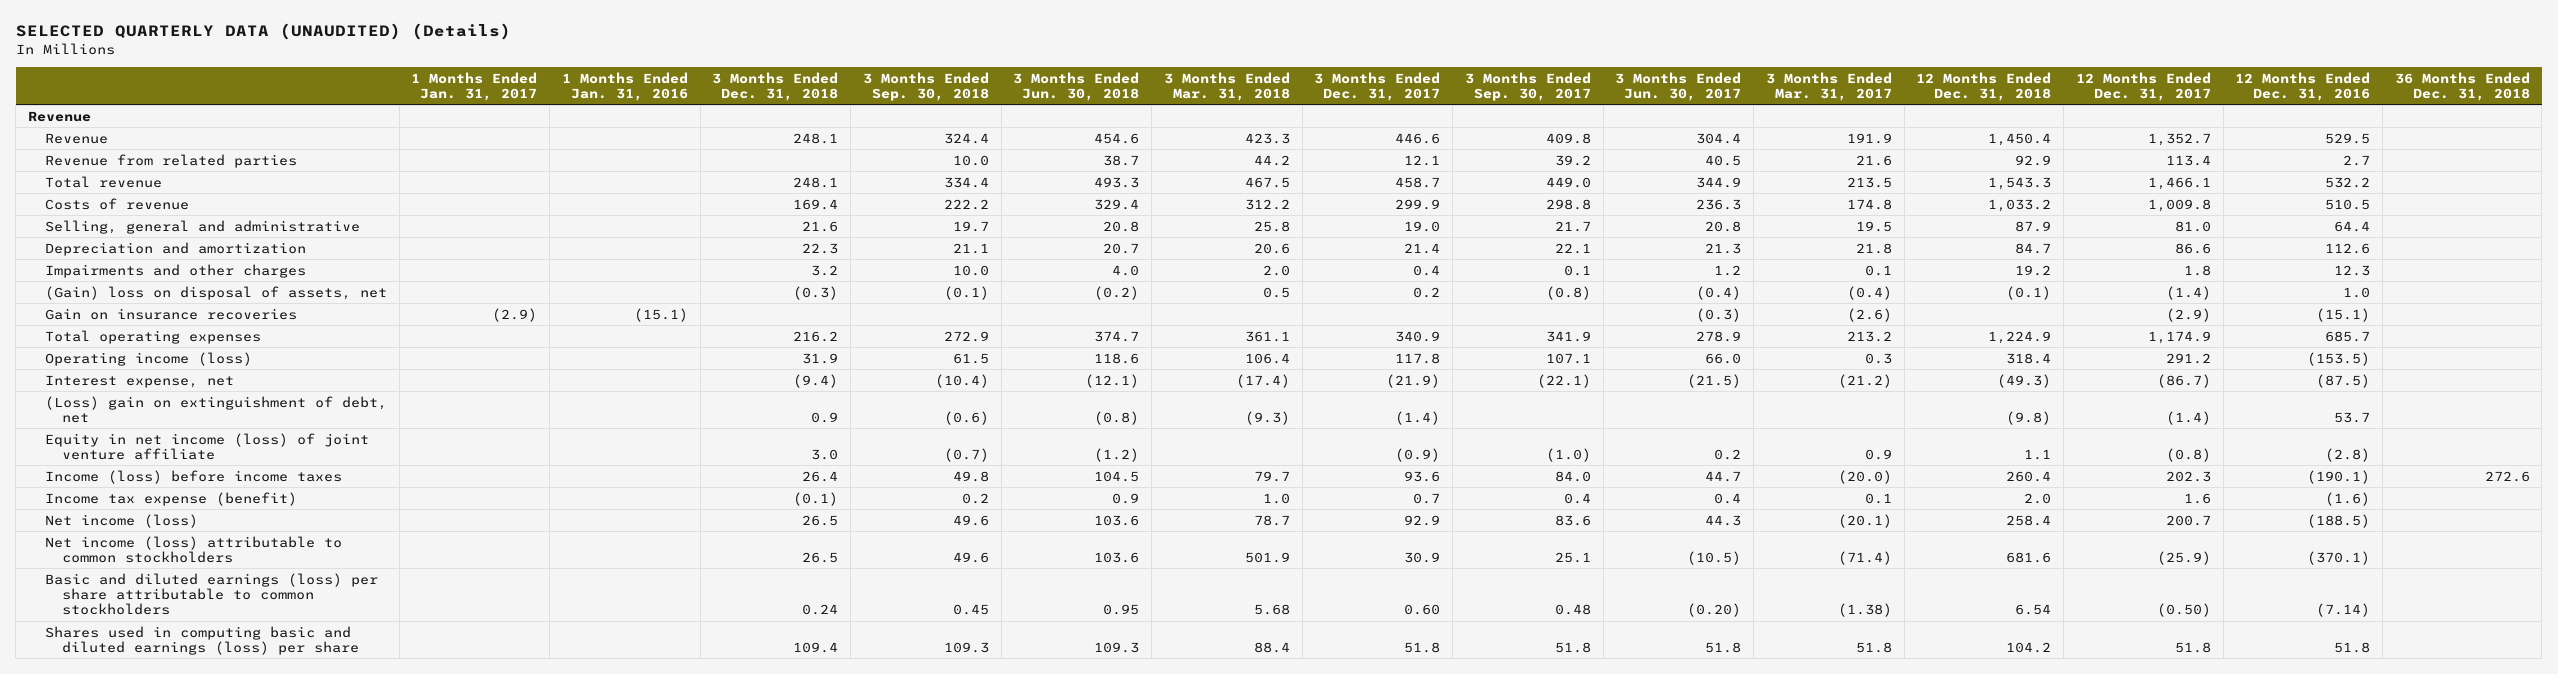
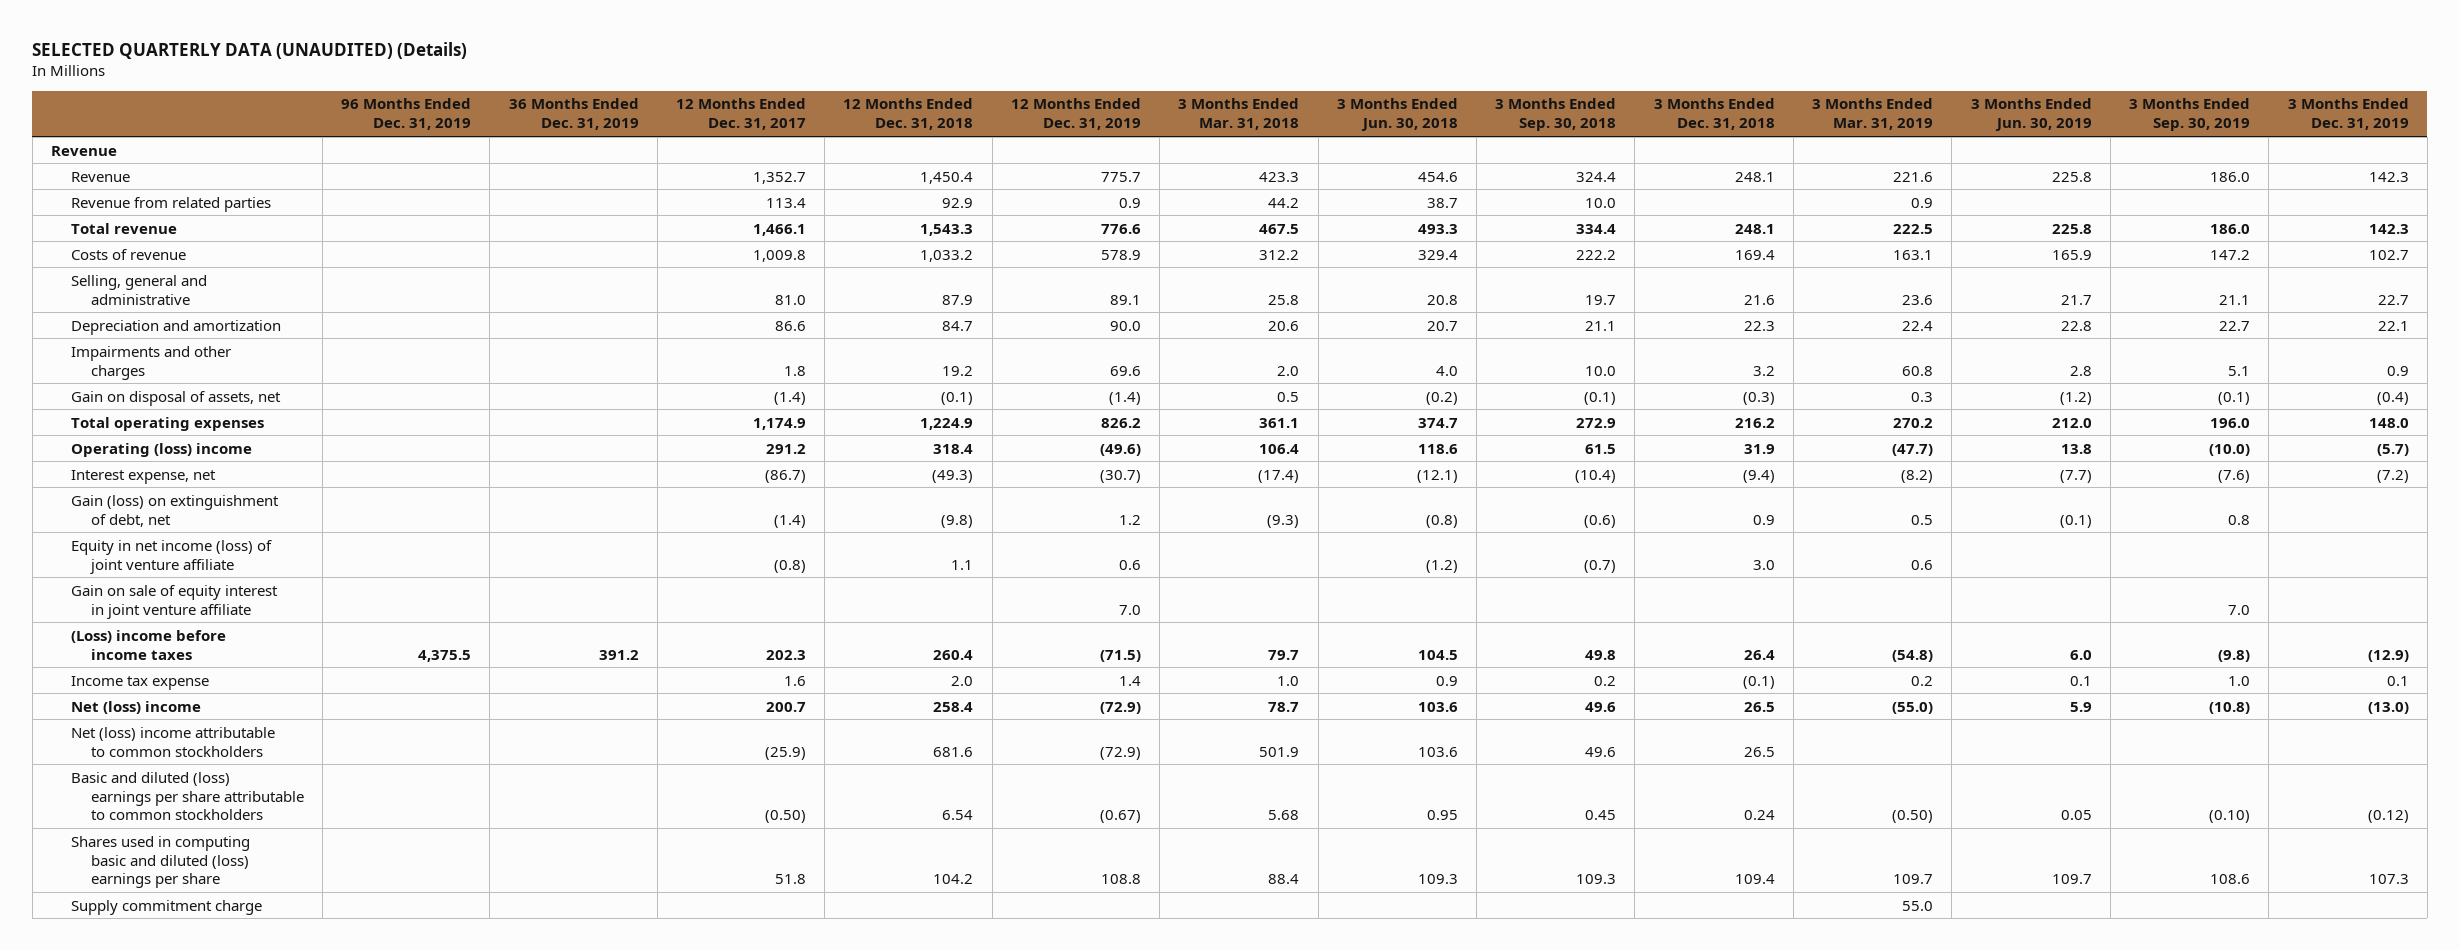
[411,71,538,101] 1 Months Ended Jan. 31, 2017 -> none
[561,71,688,101] 1 Months Ended Jan. 31, 2016 -> none
[1314,71,1441,101] 3 Months Ended Dec. 31, 2017 -> none
[1464,71,1591,101] 3 Months Ended Sep. 30, 2017 -> none
[1615,71,1742,101] 3 Months Ended Jun. 30, 2017 -> none
[1765,71,1892,101] 3 Months Ended Mar. 31, 2017 -> none
[2235,71,2371,101] 12 Months Ended Dec. 31, 2016 -> none
[2394,71,2530,101] 36 Months Ended Dec. 31, 2018 -> none
none -> [341,98,472,131] 96 Months Ended Dec. 31, 2019
none -> [508,98,639,131] 36 Months Ended Dec. 31, 2019
none -> [1010,98,1141,131] 12 Months Ended Dec. 31, 2019
none -> [1812,98,1934,131] 3 Months Ended Mar. 31, 2019
none -> [1970,98,2092,132] 3 Months Ended Jun. 30, 2019
none -> [2129,98,2251,132] 3 Months Ended Sep. 30, 2019
none -> [2287,98,2409,131] 3 Months Ended Dec. 31, 2019
[44,307,297,320] Gain on insurance recoveries -> none
[44,285,387,300] (Gain) loss on disposal of assets, net -> [70,390,281,406] Gain on disposal of assets, net
[44,351,252,366] Operating income (loss) -> [70,442,252,457] Operating (loss) income
[44,395,387,423] (Loss) gain on extinguishment of debt, net -> [70,494,279,527] Gain (loss) on extinguishment of debt, net
none -> [70,584,278,619] Gain on sale of equity interest in joint venture affiliate
[44,469,342,484] Income (loss) before income taxes -> [70,629,226,660] (Loss) income before income taxes
[44,491,297,506] Income tax expense (benefit) -> [70,675,209,690] Income tax expense
[44,513,198,528] Net income (loss) -> [70,700,201,714] Net (loss) income
[44,535,342,563] Net income (loss) attributable to common stockholders -> [70,726,275,757] Net (loss) income attributable to common stockholders
[44,572,378,616] Basic and diluted earnings (loss) per share attributable to common stockholders -> [70,771,304,821] Basic and diluted (loss) earnings per share attributable to common stockholders
[44,625,360,655] Shares used in computing basic and diluted earnings (loss) per share -> [70,835,250,889] Shares used in computing basic and diluted (loss) earnings per share
none -> [70,899,262,915] Supply commitment charge

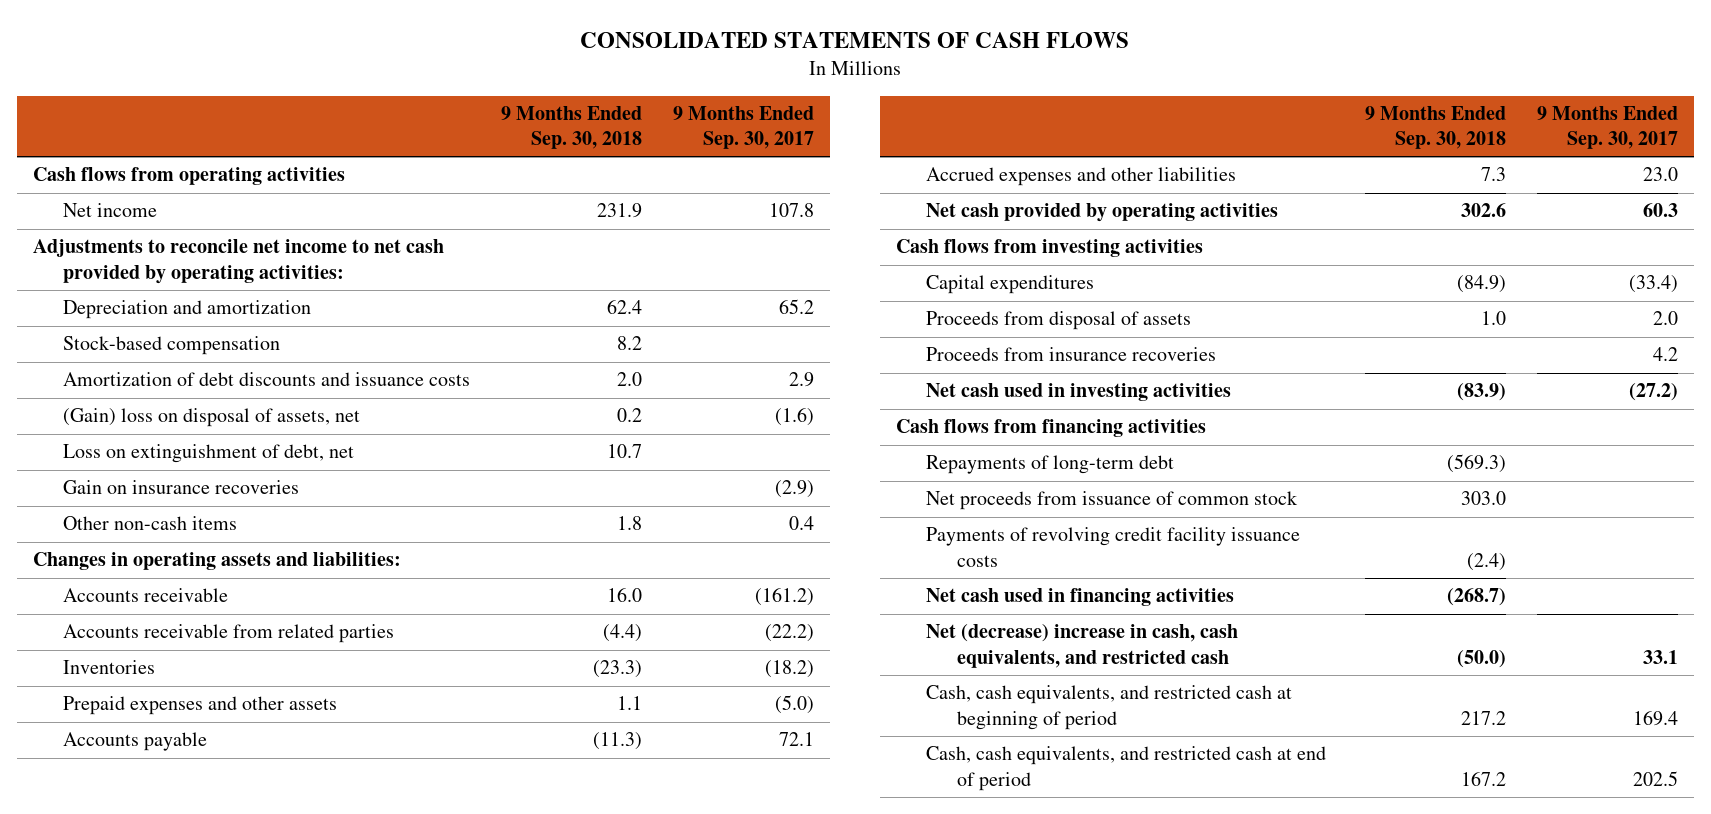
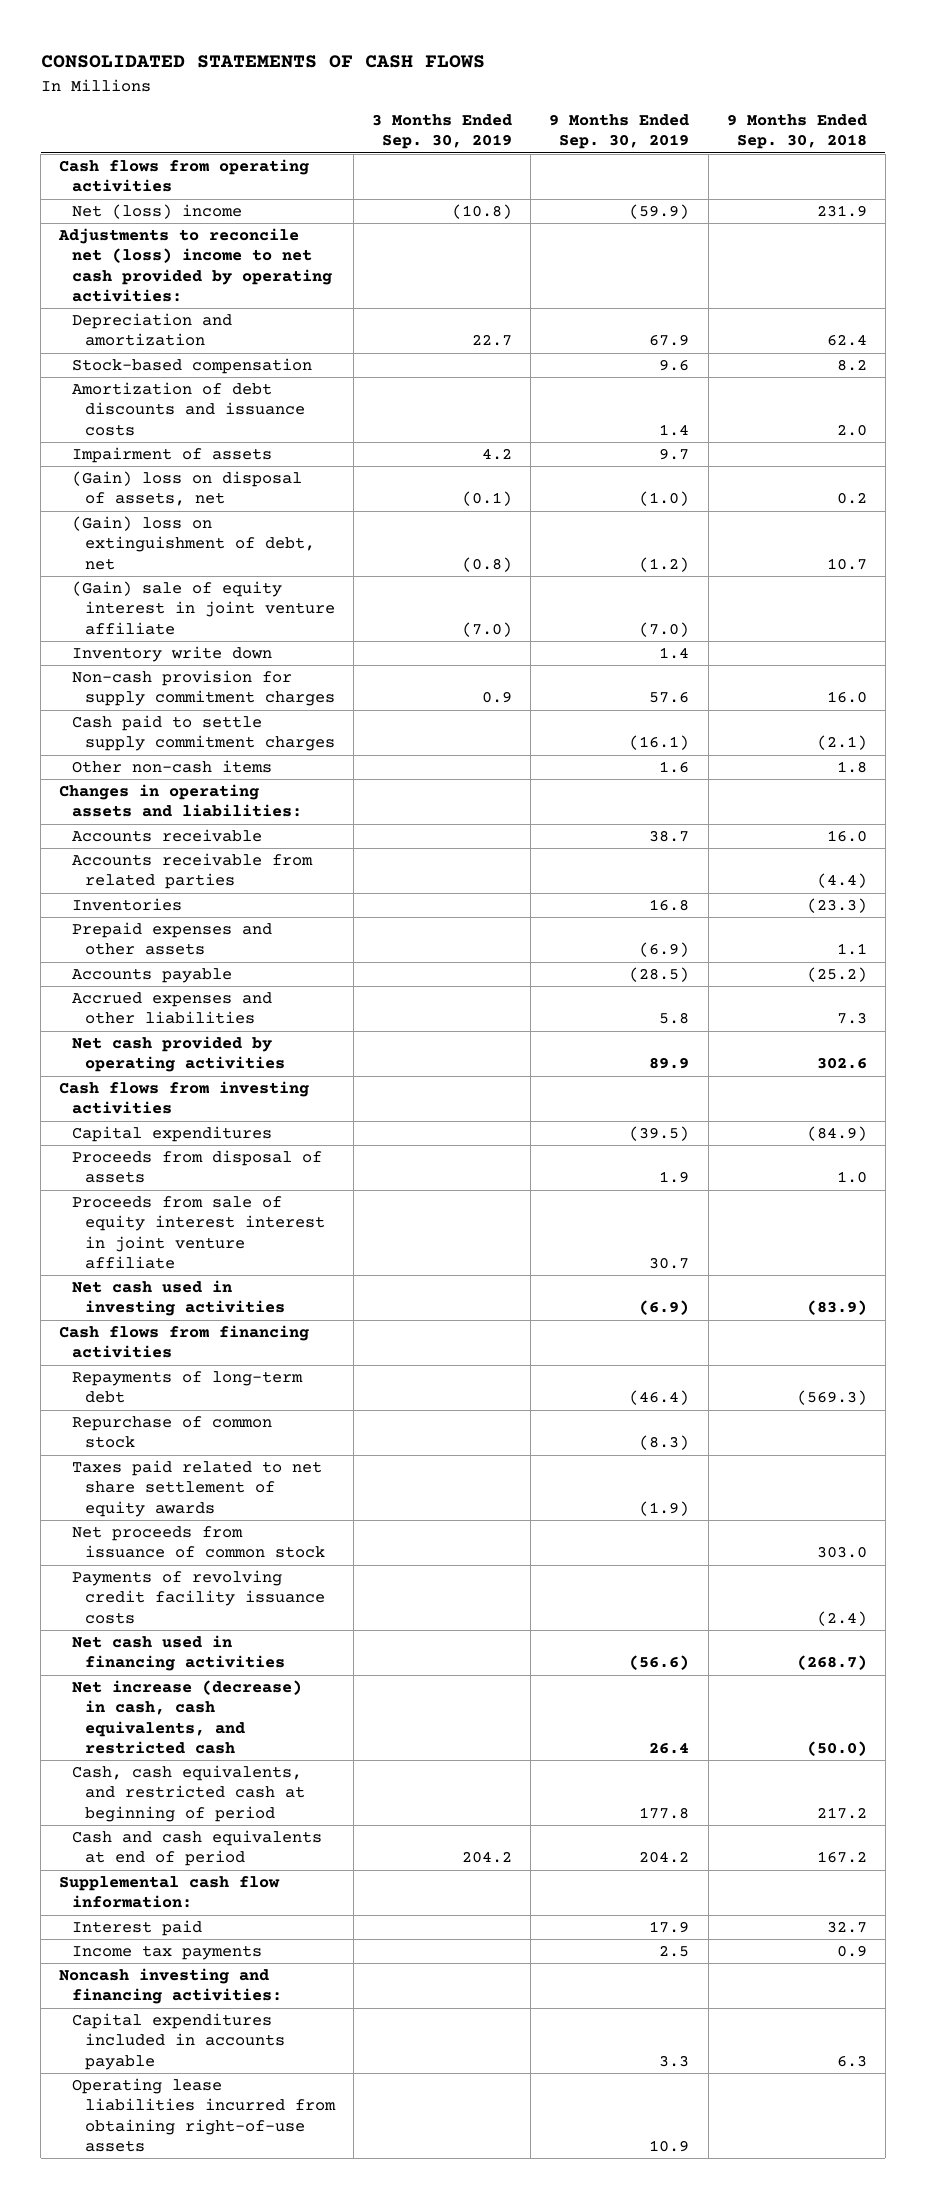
[673,105,815,150] 9 Months Ended Sep. 30, 2017 -> none
none -> [372,114,513,150] 3 Months Ended Sep. 30, 2019
none -> [549,114,690,150] 9 Months Ended Sep. 30, 2019
[62,203,157,218] Net income -> [72,204,243,220] Net (loss) income
[32,239,444,284] Adjustments to reconcile net income to net cash provided by operating activities: -> [58,228,333,302] Adjustments to reconcile net (loss) income to net cash provided by operating activities:
none -> [72,447,273,464] Impairment of assets
[62,480,299,495] Gain on insurance recoveries -> none
[62,444,354,464] Loss on extinguishment of debt, net -> [72,516,316,570] (Gain) loss on extinguishment of debt, net
none -> [72,581,336,635] (Gain) sale of equity interest in joint venture affiliate
none -> [72,646,273,663] Inventory write down
none -> [72,670,336,707] Non-cash provision for supply commitment charges
none -> [72,715,336,752] Cash paid to settle supply commitment charges
[593,732,643,751] (11.3) -> [806,967,867,983] (25.2)
[926,347,1217,362] Proceeds from insurance recoveries -> none
none -> [72,1196,326,1269] Proceeds from sale of equity interest interest in joint venture affiliate
none -> [72,1416,273,1449] Repurchase of common stock
none -> [72,1460,323,1517] Taxes paid related to net share settlement of equity awards
[926,624,1239,668] Net (decrease) increase in cash, cash equivalents, and restricted cash -> [72,1680,303,1754] Net increase (decrease) in cash, cash equivalents, and restricted cash
[926,746,1327,791] Cash, cash equivalents, and restricted cash at end of period -> [72,1830,323,1867] Cash and cash equivalents at end of period
none -> [59,1876,281,1909] Supplemental cash flow information:
none -> [72,1920,203,1937] Interest paid
none -> [72,1945,263,1961] Income tax payments
none -> [59,1968,283,2005] Noncash investing and financing activities:
none -> [72,2013,286,2070] Capital expenditures included in accounts payable
none -> [72,2078,337,2152] Operating lease liabilities incurred from obtaining right-of-use assets

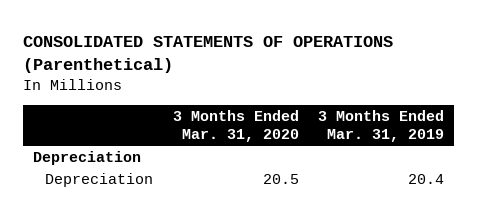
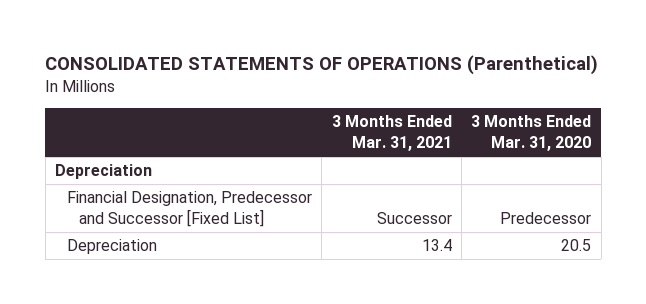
[318,109,445,143] 3 Months Ended Mar. 31, 2019 -> none
none -> [331,115,452,152] 3 Months Ended Mar. 31, 2021
none -> [67,191,313,228] Financial Designation, Predecessor and Successor [Fixed List]

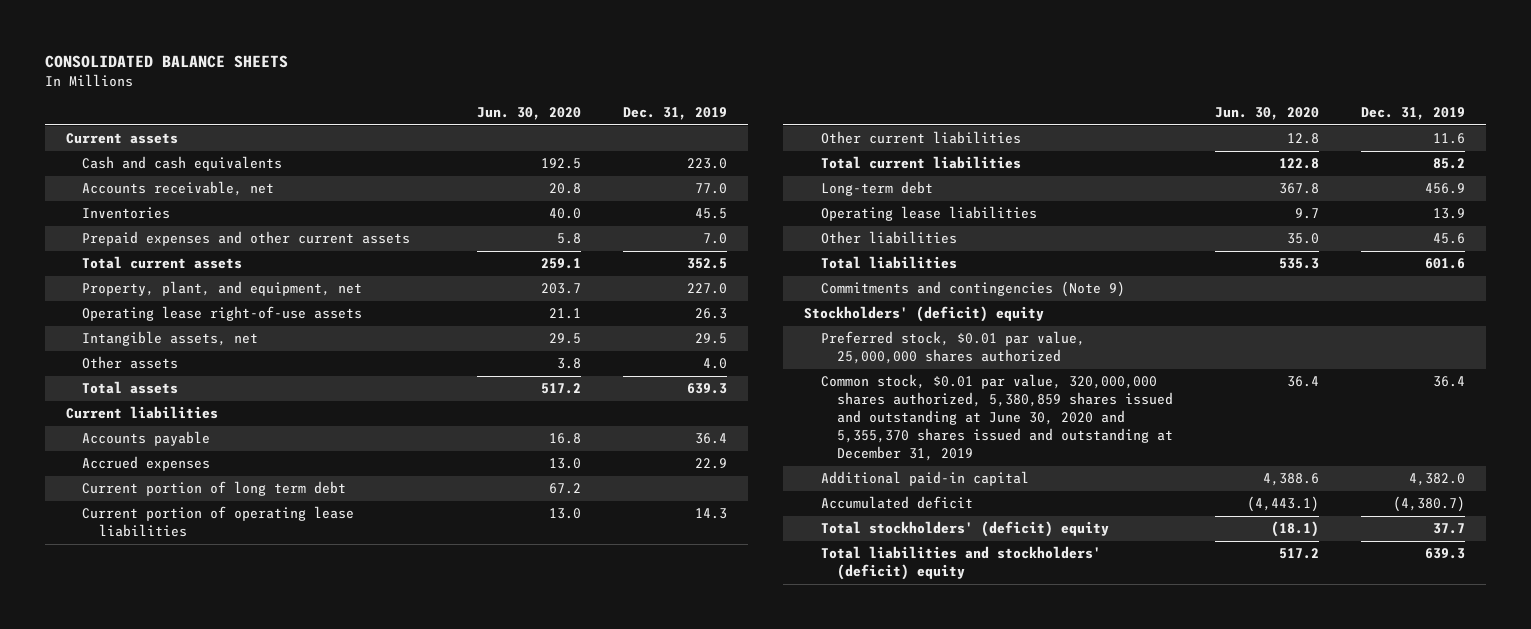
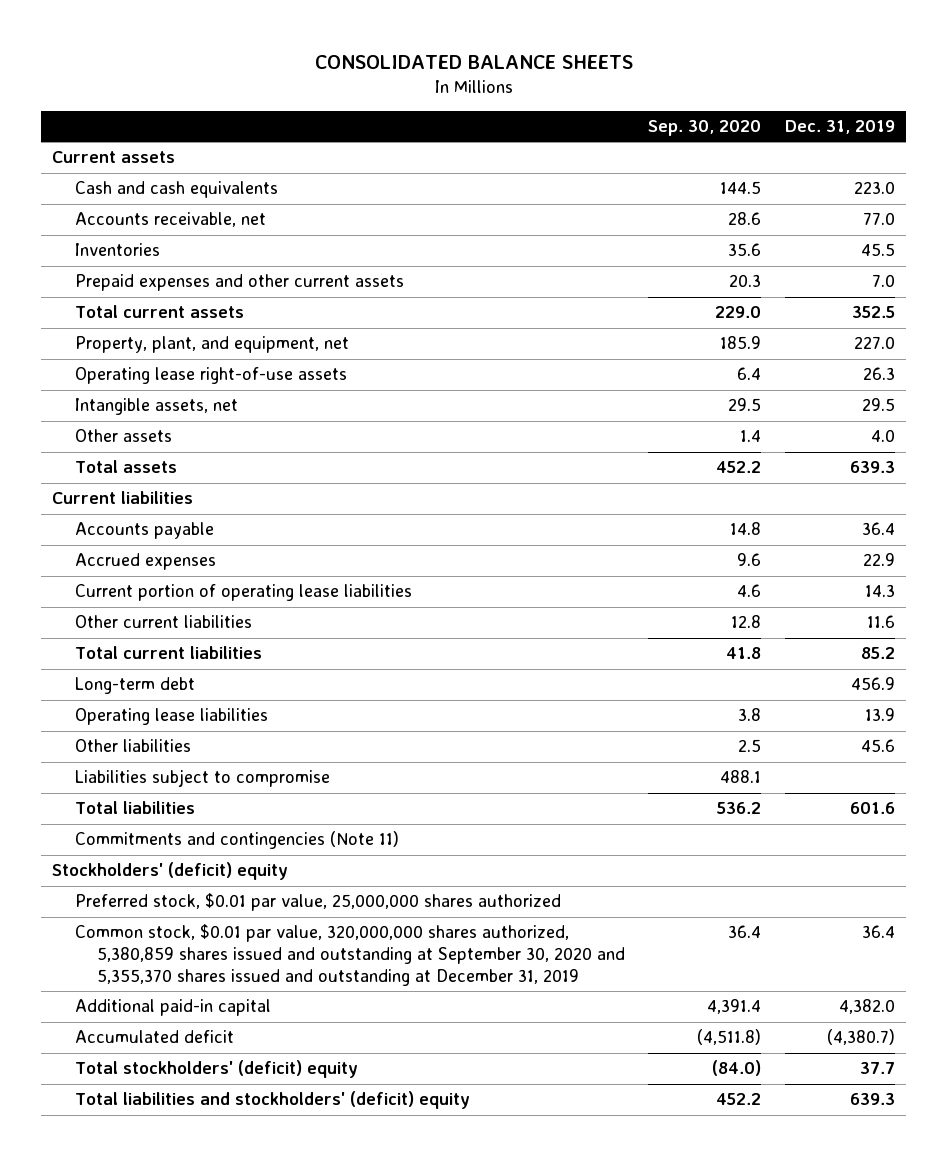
[476,107,581,121] Jun. 30, 2020 -> none
none -> [648,120,762,137] Sep. 30, 2020
[82,481,347,497] Current portion of long term debt -> none
none -> [74,769,330,788] Liabilities subject to compromise
[820,281,1125,298] Commitments and contingencies (Note 9) -> [74,831,399,850] Commitments and contingencies (Note 11)
[820,374,1174,462] Common stock, $0.01 par value, 320,000,000 shares authorized, 5,380,859 shares issued and outstanding at June 30, 2020 and 5,355,370 shares issued and outstanding at December 31, 2019 -> [74,924,626,986] Common stock, $0.01 par value, 320,000,000 shares authorized, 5,380,859 shares issued and outstanding at September 30, 2020 and 5,355,370 shares issued and outstanding at December 31, 2019

